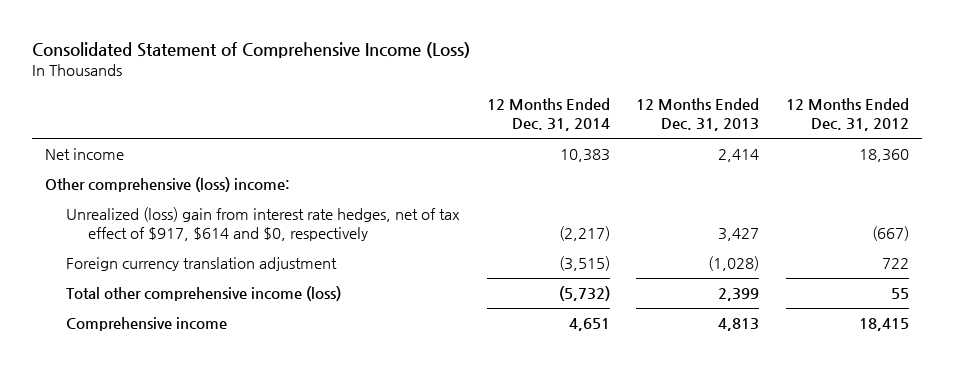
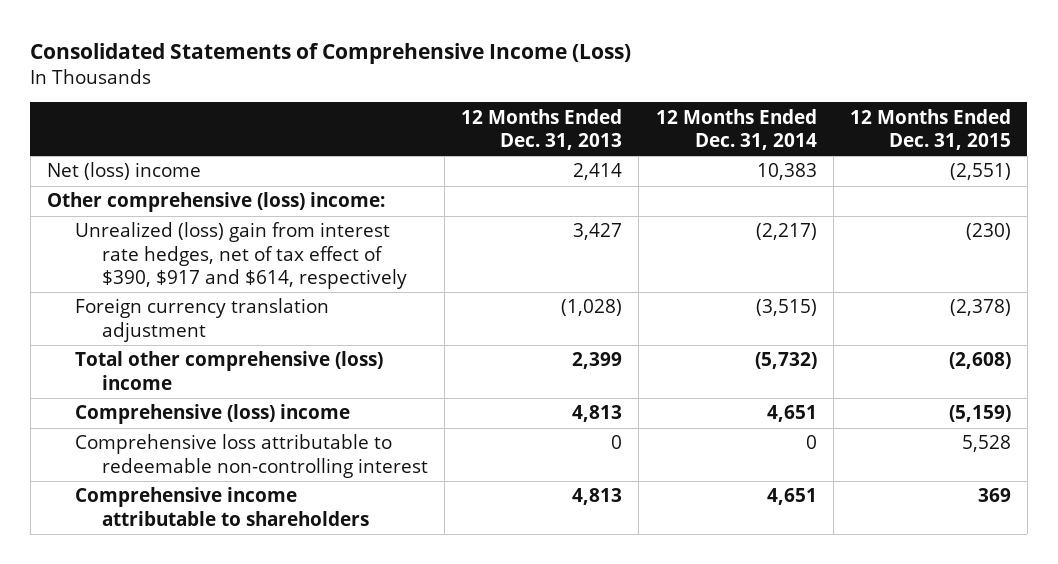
[31,41,470,58] Consolidated Statement of Comprehensive Income (Loss) -> [30,42,632,64] Consolidated Statements of Comprehensive Income (Loss)
[785,98,909,132] 12 Months Ended Dec. 31, 2012 -> none
none -> [849,108,1011,151] 12 Months Ended Dec. 31, 2015
[44,148,124,161] Net income -> [46,162,201,181] Net (loss) income
[66,207,461,241] Unrealized (loss) gain from interest rate hedges, net of tax effect of $917, $614 and $0, respectively -> [74,222,408,289] Unrealized (loss) gain from interest rate hedges, net of tax effect of $390, $917 and $614, respectively
[66,286,342,302] Total other comprehensive income (loss) -> [74,351,383,390] Total other comprehensive (loss) income
[66,317,228,332] Comprehensive income -> [74,404,350,425] Comprehensive (loss) income
none -> [74,434,429,478] Comprehensive loss attributable to redeemable non-controlling interest
none -> [74,487,370,526] Comprehensive income attributable to shareholders

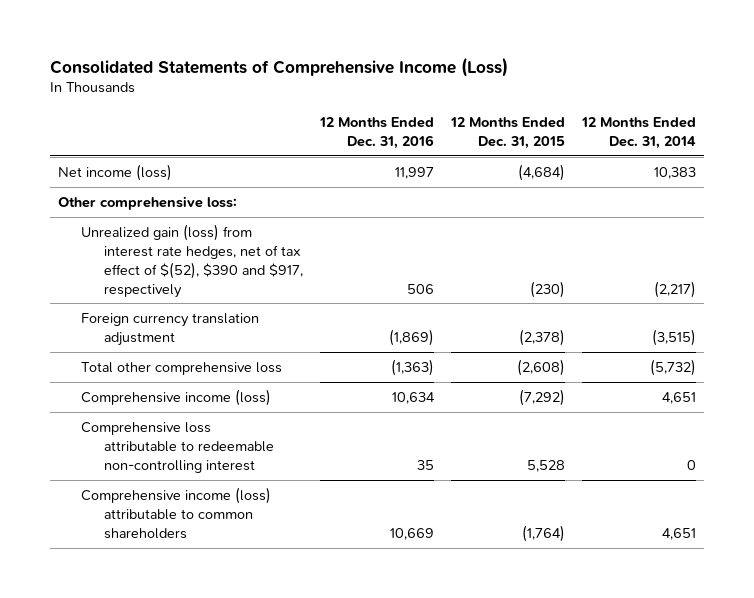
[461,108,623,151] 12 Months Ended Dec. 31, 2013 -> none
none -> [319,116,435,149] 12 Months Ended Dec. 31, 2016
[46,162,201,181] Net (loss) income -> [58,163,173,181] Net income (loss)
[949,163,1011,181] (2,551) -> [517,163,565,181] (4,684)
[46,192,385,213] Other comprehensive (loss) income: -> [58,195,238,210] Other comprehensive loss:
[74,222,408,289] Unrealized (loss) gain from interest rate hedges, net of tax effect of $390, $917 and $614, respectively -> [81,223,304,298] Unrealized gain (loss) from interest rate hedges, net of tax effect of $(52), $390 and $917, respectively
[74,351,383,390] Total other comprehensive (loss) income -> [81,361,283,375] Total other comprehensive loss
[74,404,350,425] Comprehensive (loss) income -> [81,388,272,406] Comprehensive income (loss)
[948,405,1011,423] (5,159) -> [518,388,565,406] (7,292)
[74,487,370,526] Comprehensive income attributable to shareholders -> [81,486,272,539] Comprehensive income (loss) attributable to common shareholders
[977,488,1011,503] 369 -> [521,524,565,542] (1,764)

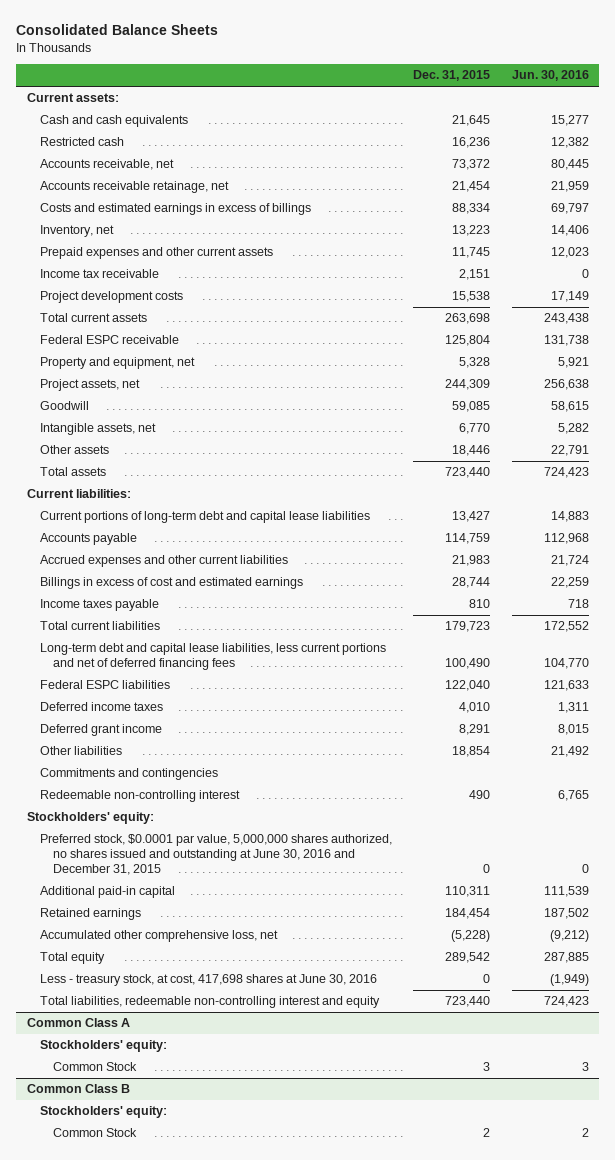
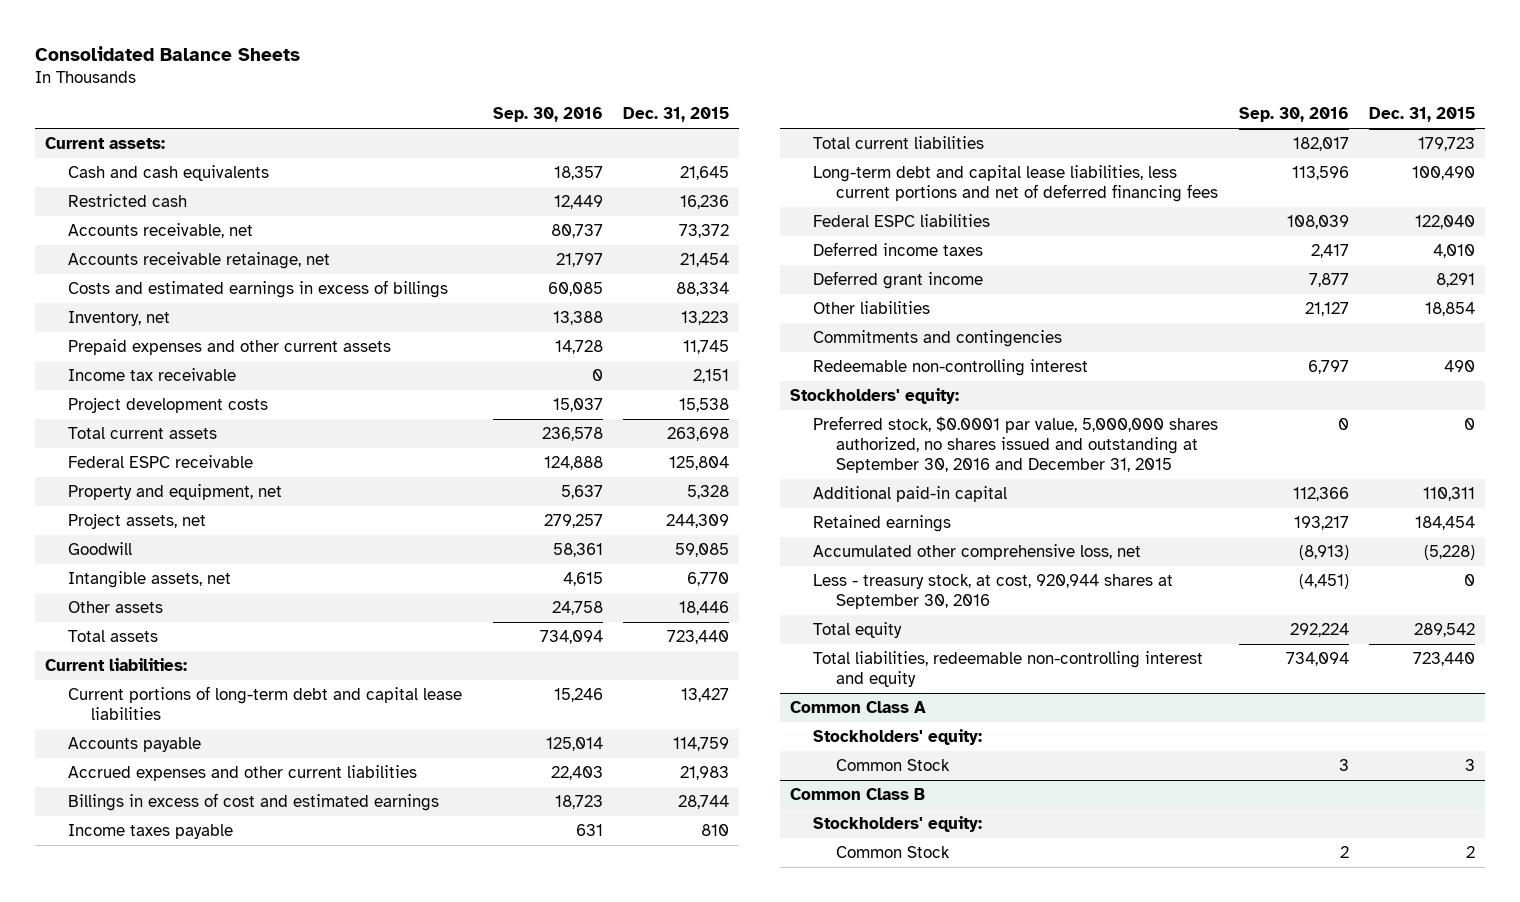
[511,70,589,82] Jun. 30, 2016 -> none
none -> [493,107,604,123] Sep. 30, 2016
[39,834,392,876] Preferred stock, $0.0001 par value, 5,000,000 shares authorized, no shares issued and outstanding at June 30, 2016 and December 31, 2015 -> [813,416,1219,474] Preferred stock, $0.0001 par value, 5,000,000 shares authorized, no shares issued and outstanding at September 30, 2016 and December 31, 2015
none -> [813,574,1174,610] Less - treasury stock, at cost, 920,944 shares at September 30, 2016
[39,974,377,987] Less - treasury stock, at cost, 417,698 shares at June 30, 2016 -> none

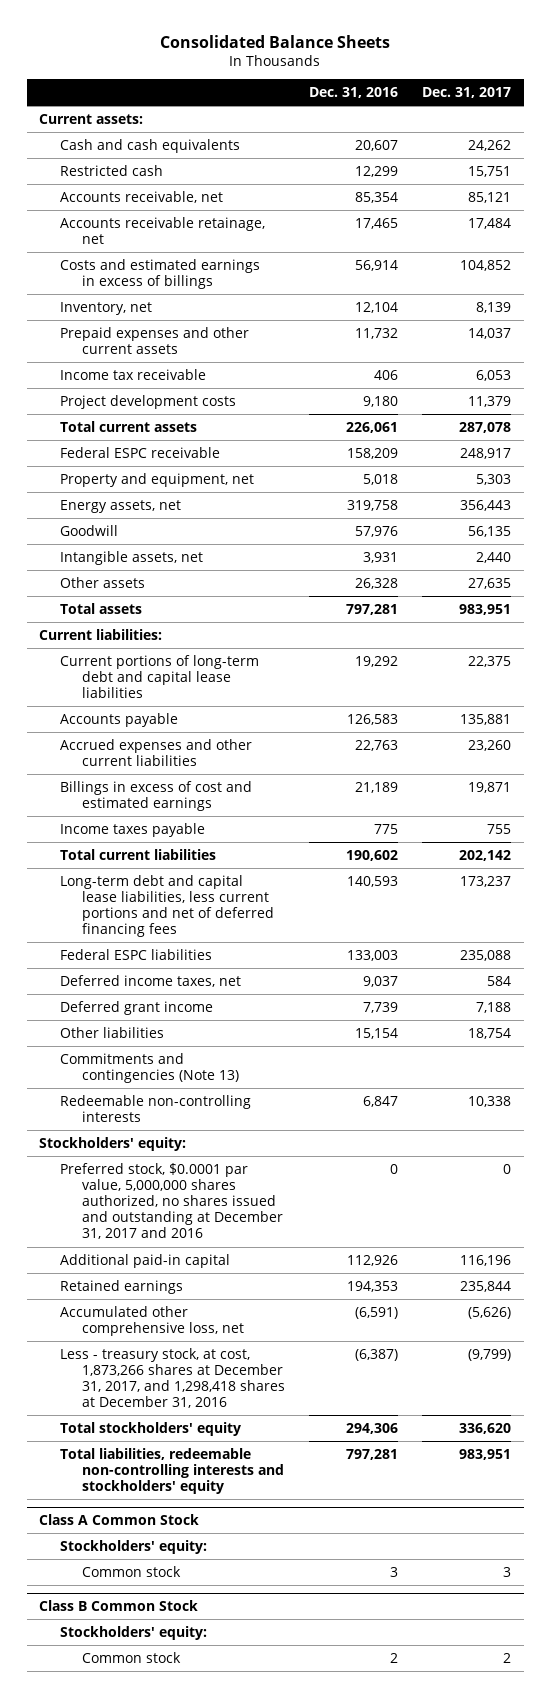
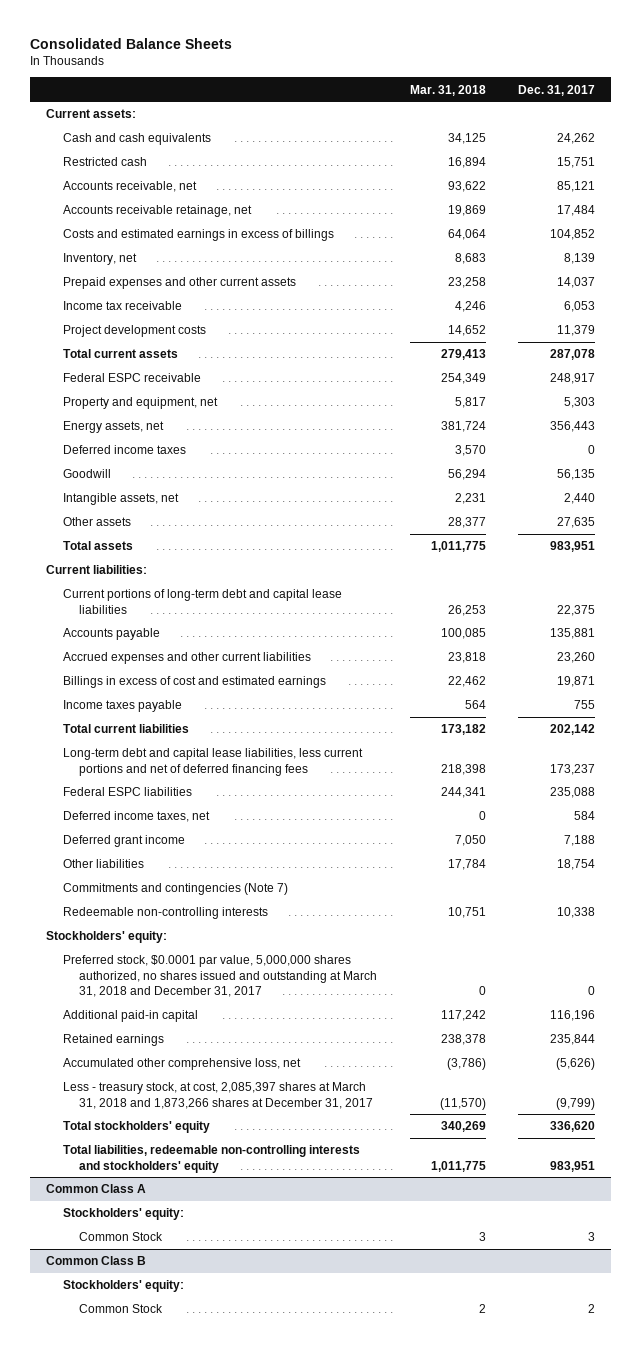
[308,87,398,99] Dec. 31, 2016 -> none
none -> [409,84,486,96] Mar. 31, 2018
none -> [62,445,186,455] Deferred income taxes
[60,1052,239,1083] Commitments and contingencies (Note 13) -> [62,883,288,896] Commitments and contingencies (Note 7)
[60,1162,283,1240] Preferred stock, $0.0001 par value, 5,000,000 shares authorized, no shares issued and outstanding at December 31, 2017 and 2016 -> [62,955,378,997] Preferred stock, $0.0001 par value, 5,000,000 shares authorized, no shares issued and outstanding at March 31, 2018 and December 31, 2017
[60,1347,285,1409] Less - treasury stock, at cost, 1,873,266 shares at December 31, 2017, and 1,298,418 shares at December 31, 2016 -> [62,1082,374,1109] Less - treasury stock, at cost, 2,085,397 shares at March 31, 2018 and 1,873,266 shares at December 31, 2017
[39,1513,200,1525] Class A Common Stock -> [46,1184,147,1194] Common Class A
[81,1565,181,1577] Common stock -> [79,1232,164,1242] Common Stock
[39,1599,199,1611] Class B Common Stock -> [46,1256,147,1266] Common Class B
[81,1651,181,1663] Common stock -> [79,1304,164,1314] Common Stock

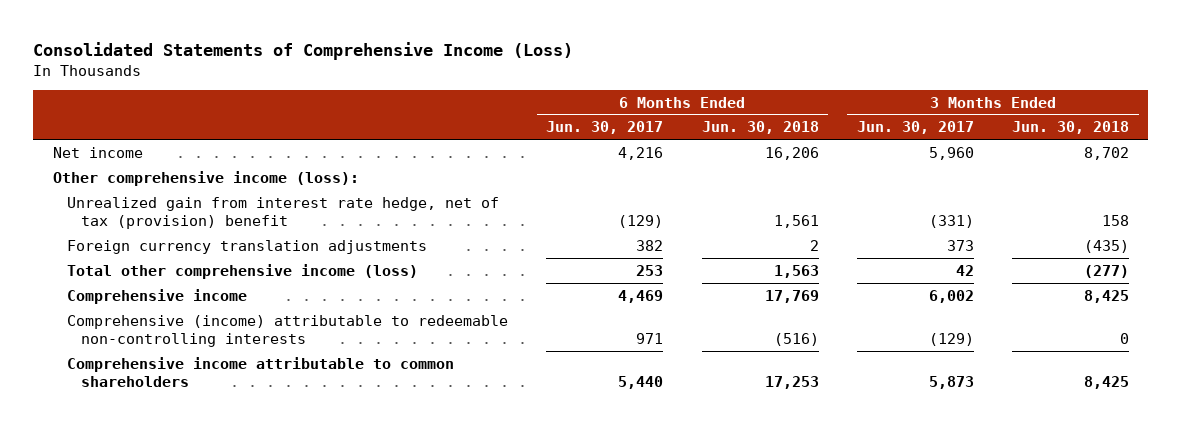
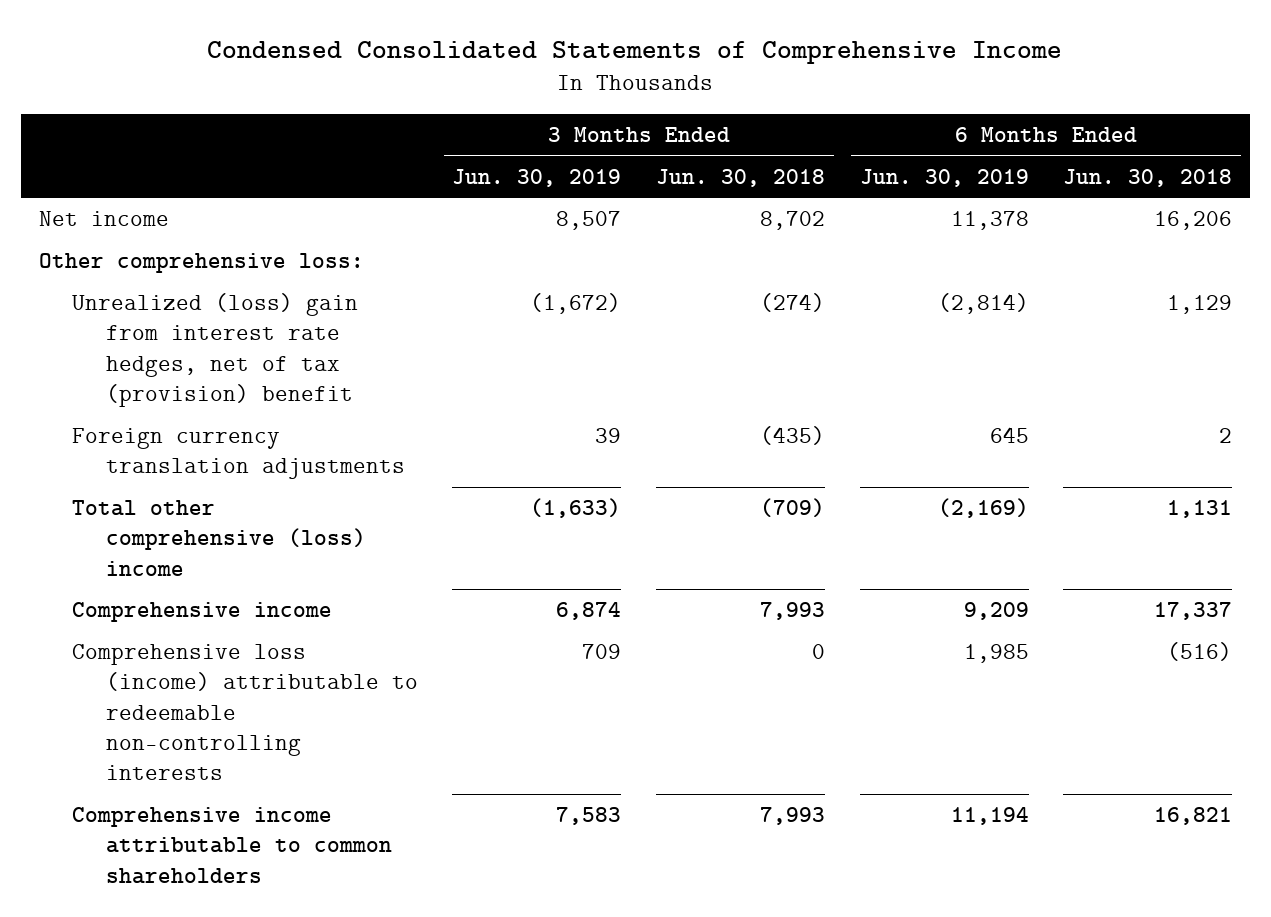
[33,42,574,61] Consolidated Statements of Comprehensive Income (Loss) -> [207,41,1063,65] Condensed Consolidated Statements of Comprehensive Income
[546,121,664,135] Jun. 30, 2017 -> none
[856,121,974,135] Jun. 30, 2017 -> none
none -> [452,168,622,187] Jun. 30, 2019
none -> [859,168,1029,187] Jun. 30, 2019
[52,170,359,186] Other comprehensive income (loss): -> [38,253,364,274] Other comprehensive loss:
[66,196,499,229] Unrealized gain from interest rate hedge, net of tax (provision) benefit -> [72,293,359,408] Unrealized (loss) gain from interest rate hedges, net of tax (provision) benefit
[773,214,819,228] 1,561 -> [1167,295,1233,315] 1,129
[1102,214,1130,226] 158 -> [760,293,826,313] (274)
[66,263,418,279] Total other comprehensive income (loss) -> [72,500,366,576] Total other comprehensive (loss) income
[773,264,819,278] 1,563 -> [1167,500,1233,519] 1,131
[1084,264,1130,278] (277) -> [760,498,826,518] (709)
[764,289,819,303] 17,769 -> [1154,602,1233,621] 17,337
[1084,289,1130,303] 8,425 -> [760,602,826,621] 7,993
[66,314,508,347] Comprehensive (income) attributable to redeemable non-controlling interests -> [72,644,418,781] Comprehensive loss (income) attributable to redeemable non-controlling interests
[764,375,819,389] 17,253 -> [1154,807,1233,826] 16,821
[1084,375,1130,389] 8,425 -> [760,807,826,826] 7,993

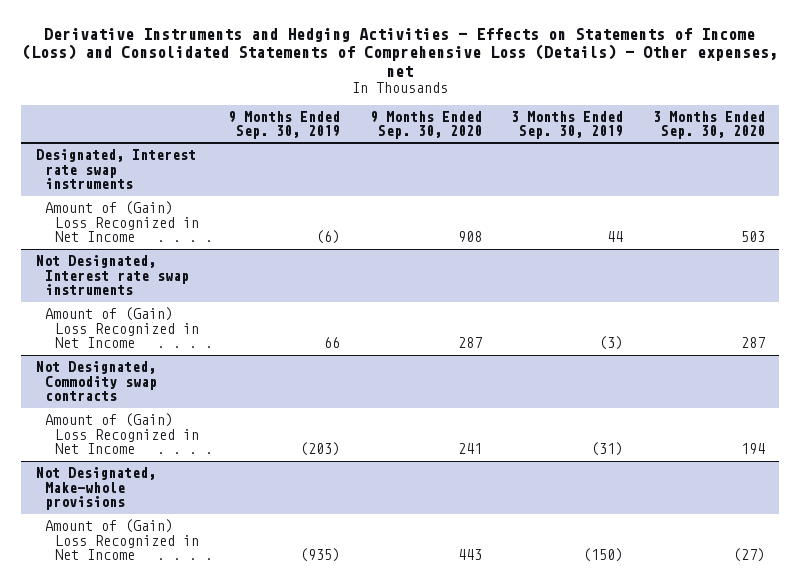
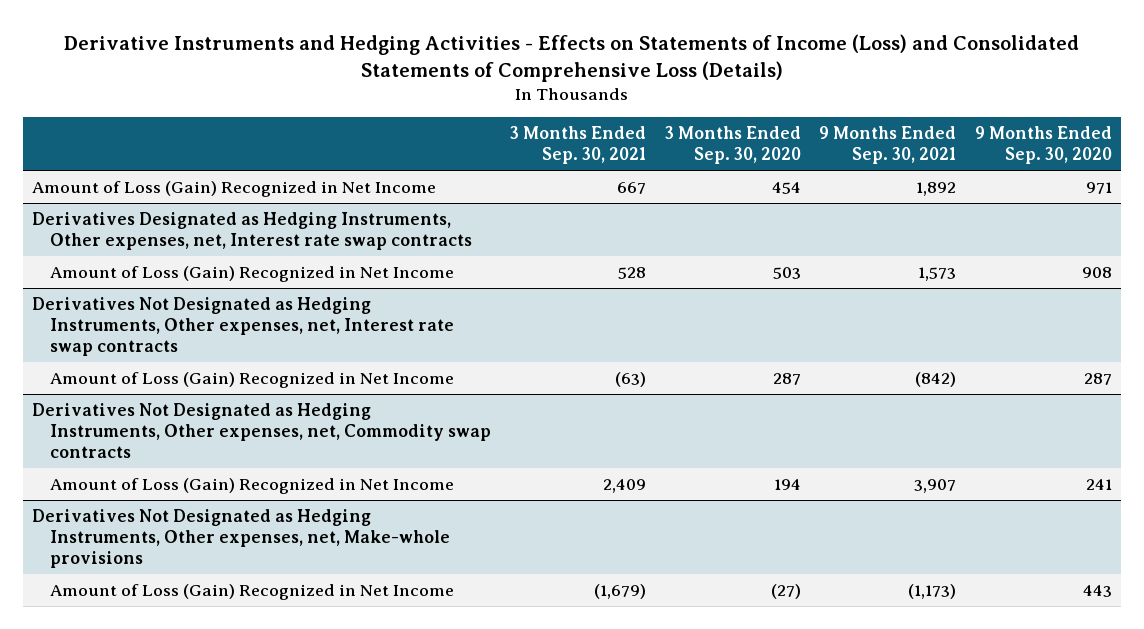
[22,27,779,77] Derivative Instruments and Hedging Activities - Effects on Statements of Income (Loss) and Consolidated Statements of Comprehensive Loss (Details) - Other expenses, net -> [64,33,1080,82] Derivative Instruments and Hedging Activities - Effects on Statements of Income (Loss) and Consolidated Statements of Comprehensive Loss (Details)
[228,110,341,140] 9 Months Ended Sep. 30, 2019 -> none
[511,110,624,140] 3 Months Ended Sep. 30, 2019 -> none
none -> [510,126,647,165] 3 Months Ended Sep. 30, 2021
none -> [819,126,957,165] 9 Months Ended Sep. 30, 2021
[35,149,196,190] Designated, Interest rate swap instruments -> none
[35,255,190,296] Not Designated, Interest rate swap instruments -> none
[35,361,158,402] Not Designated, Commodity swap contracts -> none
[35,467,156,511] Not Designated, Make-whole provisions -> none
[45,201,199,243] Amount of (Gain) Loss Recognized in Net Income -> [32,180,437,197] Amount of Loss (Gain) Recognized in Net Income
[457,231,482,243] 908 -> [1085,181,1112,194] 971
[740,231,765,243] 503 -> [771,181,801,194] 454
none -> [32,211,473,250] Derivatives Designated as Hedging Instruments, Other expenses, net, Interest rate swap contracts
[45,307,199,349] Amount of (Gain) Loss Recognized in Net Income -> [50,265,455,282] Amount of Loss (Gain) Recognized in Net Income
[457,337,482,349] 287 -> [1081,266,1112,278] 908
[740,337,765,349] 287 -> [772,266,801,279] 503
none -> [32,296,455,356] Derivatives Not Designated as Hedging Instruments, Other expenses, net, Interest rate swap contracts
[45,413,199,455] Amount of (Gain) Loss Recognized in Net Income -> [50,371,455,388] Amount of Loss (Gain) Recognized in Net Income
[457,443,482,455] 241 -> [1083,372,1112,385] 287
[740,443,765,455] 194 -> [772,372,801,385] 287
none -> [32,402,492,458] Derivatives Not Designated as Hedging Instruments, Other expenses, net, Commodity swap contracts
[45,519,199,561] Amount of (Gain) Loss Recognized in Net Income -> [50,477,455,494] Amount of Loss (Gain) Recognized in Net Income
[457,549,482,561] 443 -> [1085,478,1112,490] 241
[732,548,765,563] (27) -> [773,478,801,490] 194
none -> [32,508,451,568] Derivatives Not Designated as Hedging Instruments, Other expenses, net, Make-whole provisions
none -> [50,583,455,600] Amount of Loss (Gain) Recognized in Net Income

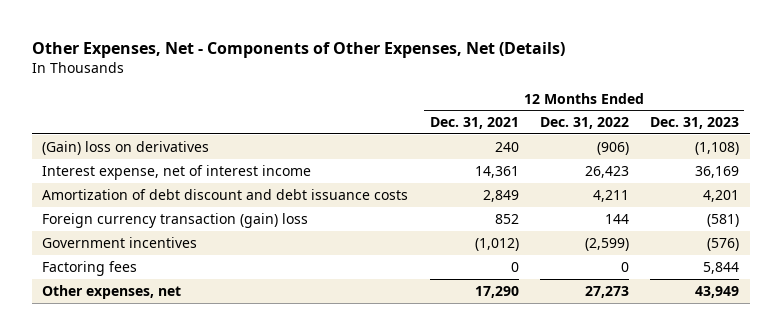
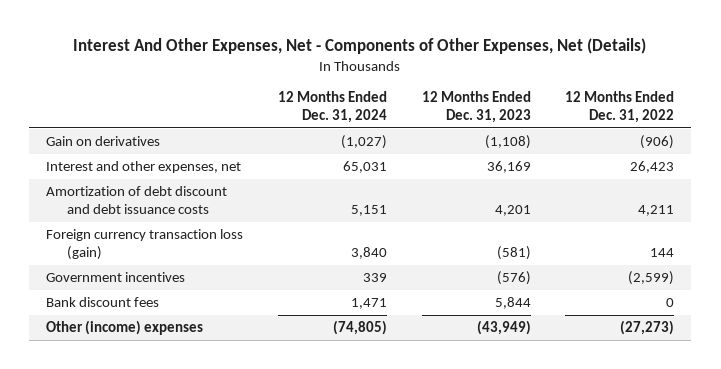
[31,41,565,58] Other Expenses, Net - Components of Other Expenses, Net (Details) -> [73,38,647,55] Interest And Other Expenses, Net - Components of Other Expenses, Net (Details)
[429,117,519,130] Dec. 31, 2021 -> none
none -> [278,90,388,123] 12 Months Ended Dec. 31, 2024
[42,140,210,155] (Gain) loss on derivatives -> [46,136,161,147] Gain on derivatives
[42,164,312,180] Interest expense, net of interest income -> [46,161,242,174] Interest and other expenses, net
[42,212,309,228] Foreign currency transaction (gain) loss -> [46,229,244,261] Foreign currency transaction loss (gain)
[42,260,138,276] Factoring fees -> [46,297,160,308] Bank discount fees
[42,284,182,299] Other expenses, net -> [46,320,204,336] Other (income) expenses
[584,285,629,298] 27,273 -> [620,320,675,336] (27,273)
[695,285,740,298] 43,949 -> [476,320,531,336] (43,949)

